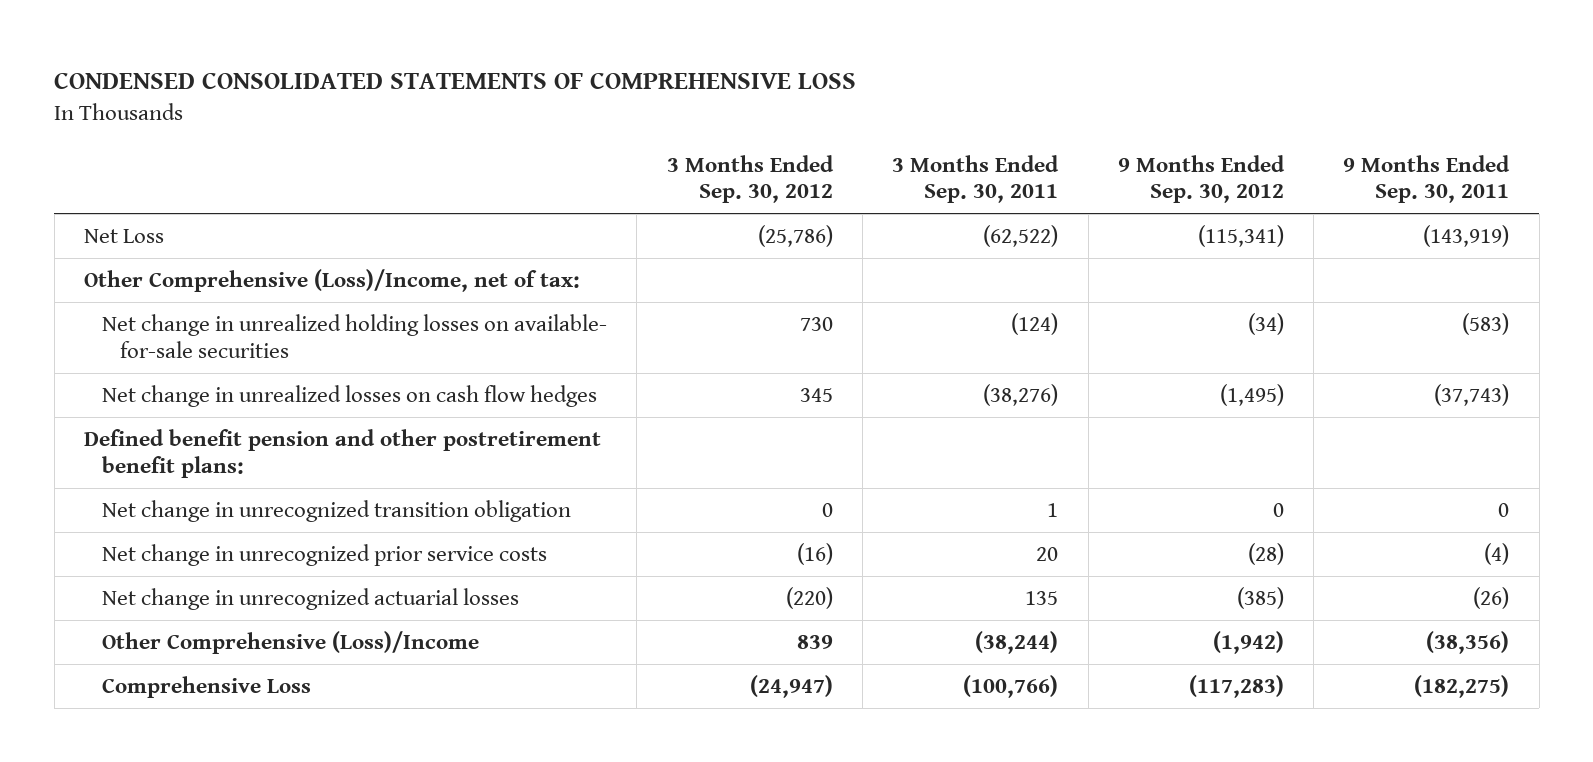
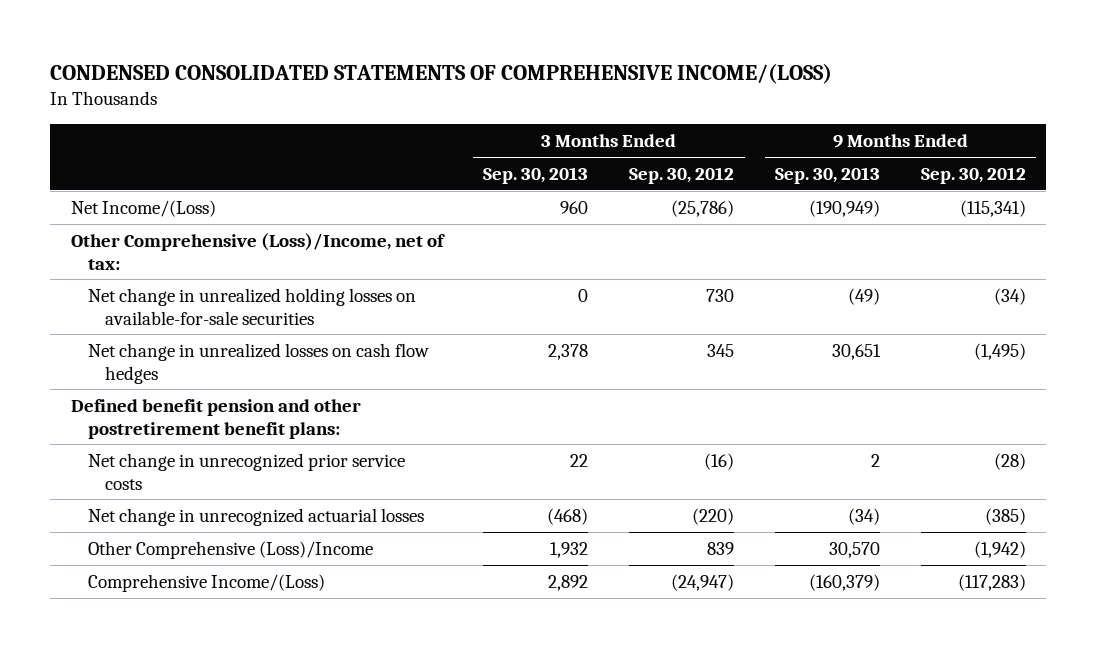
[54,72,857,90] CONDENSED CONSOLIDATED STATEMENTS OF COMPREHENSIVE LOSS -> [50,62,833,84] CONDENSED CONSOLIDATED STATEMENTS OF COMPREHENSIVE INCOME/(LOSS)
[892,154,1060,204] 3 Months Ended Sep. 30, 2011 -> none
[1343,154,1511,204] 9 Months Ended Sep. 30, 2011 -> none
none -> [483,166,589,184] Sep. 30, 2013
none -> [775,166,881,184] Sep. 30, 2013
[83,229,164,244] Net Loss -> [70,199,216,217] Net Income/(Loss)
[102,314,608,358] Net change in unrealized holding losses on available- for-sale securities -> [88,287,417,325] Net change in unrealized holding losses on available-for-sale securities
[102,500,572,523] Net change in unrecognized transition obligation -> none
[102,676,312,699] Comprehensive Loss -> [88,573,326,592] Comprehensive Income/(Loss)

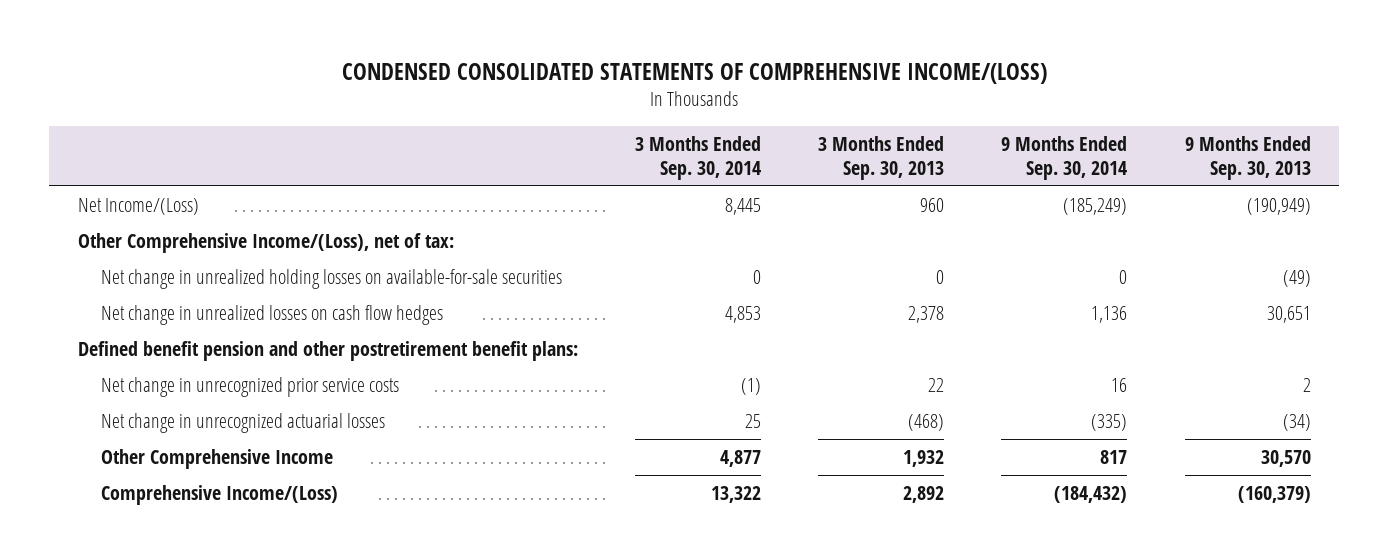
[629,166,735,184] Sep. 30, 2012 -> none
[920,166,1026,184] Sep. 30, 2012 -> none
none -> [634,136,761,180] 3 Months Ended Sep. 30, 2014
none -> [1001,136,1128,180] 9 Months Ended Sep. 30, 2014
[70,232,445,270] Other Comprehensive (Loss)/Income, net of tax: -> [77,233,454,254] Other Comprehensive Income/(Loss), net of tax:
[88,540,374,559] Other Comprehensive (Loss)/Income -> [101,449,334,470] Other Comprehensive Income

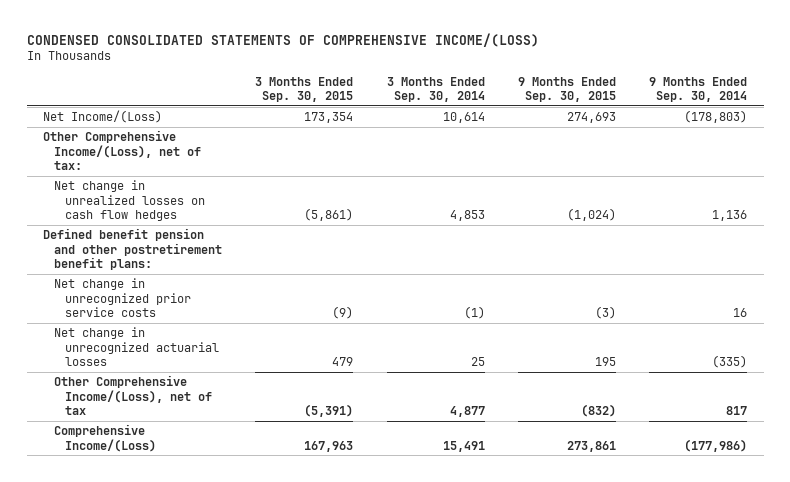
[818,136,945,180] 3 Months Ended Sep. 30, 2013 -> none
[1184,136,1311,180] 9 Months Ended Sep. 30, 2013 -> none
none -> [255,76,354,103] 3 Months Ended Sep. 30, 2015
none -> [517,76,616,103] 9 Months Ended Sep. 30, 2015
[724,198,761,216] 8,445 -> [442,111,485,123] 10,614
[1063,198,1128,216] (185,249) -> [683,109,747,123] (178,803)
[101,269,563,290] Net change in unrealized holding losses on available-for-sale securities -> none
[101,449,334,470] Other Comprehensive Income -> [54,374,213,416] Other Comprehensive Income/(Loss), net of tax
[710,486,761,504] 13,322 -> [442,440,485,452] 15,491
[1054,486,1128,504] (184,432) -> [683,438,747,452] (177,986)

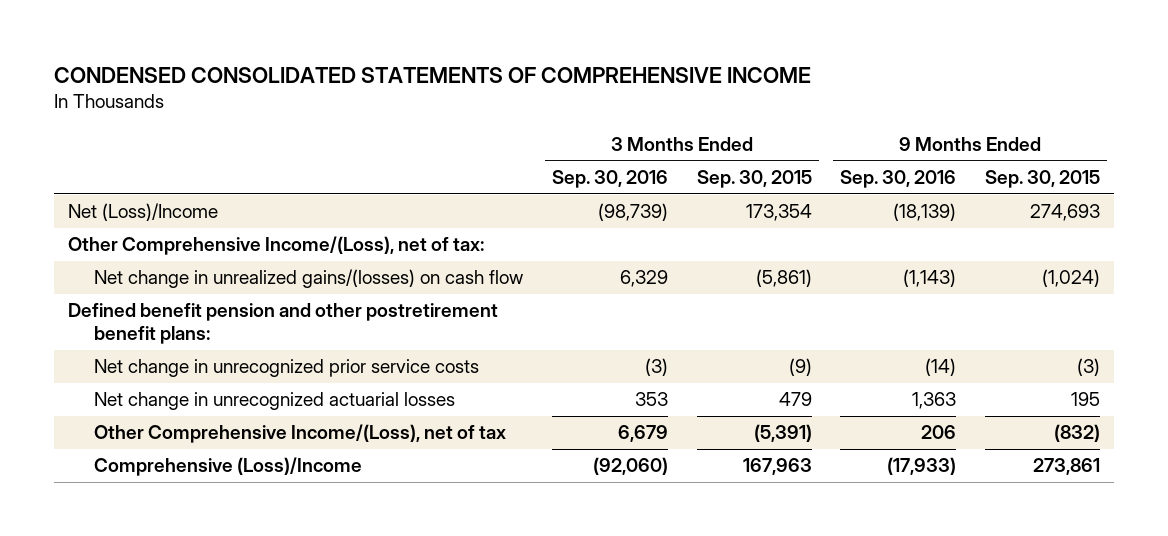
[26,32,539,47] CONDENSED CONSOLIDATED STATEMENTS OF COMPREHENSIVE INCOME/(LOSS) -> [53,66,811,83] CONDENSED CONSOLIDATED STATEMENTS OF COMPREHENSIVE INCOME
[386,76,485,103] 3 Months Ended Sep. 30, 2014 -> none
[648,76,747,103] 9 Months Ended Sep. 30, 2014 -> none
none -> [551,169,668,188] Sep. 30, 2016
none -> [840,169,957,188] Sep. 30, 2016
[43,109,163,123] Net Income/(Loss) -> [68,203,219,222] Net (Loss)/Income
[54,179,206,222] Net change in unrealized losses on cash flow hedges -> [94,269,524,289] Net change in unrealized gains/(losses) on cash flow
[54,423,157,452] Comprehensive Income/(Loss) -> [94,457,363,477] Comprehensive (Loss)/Income

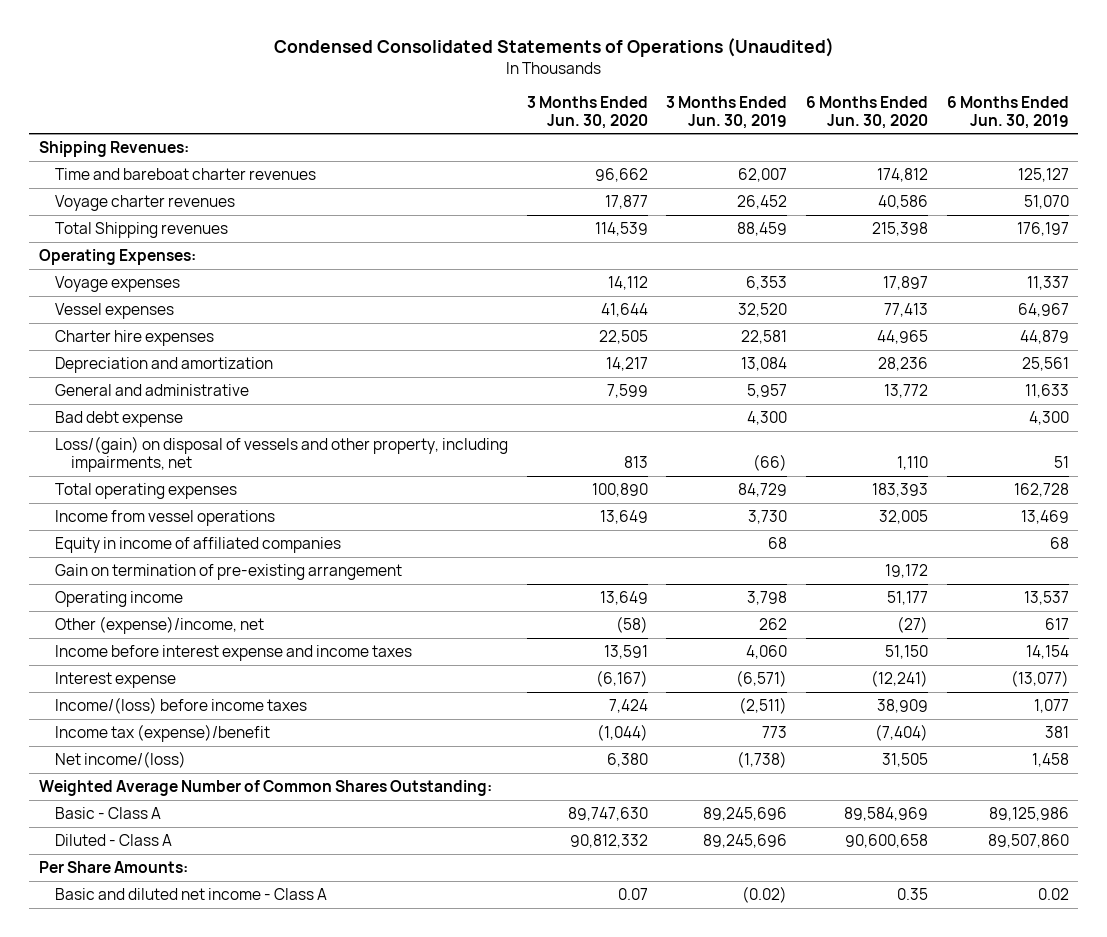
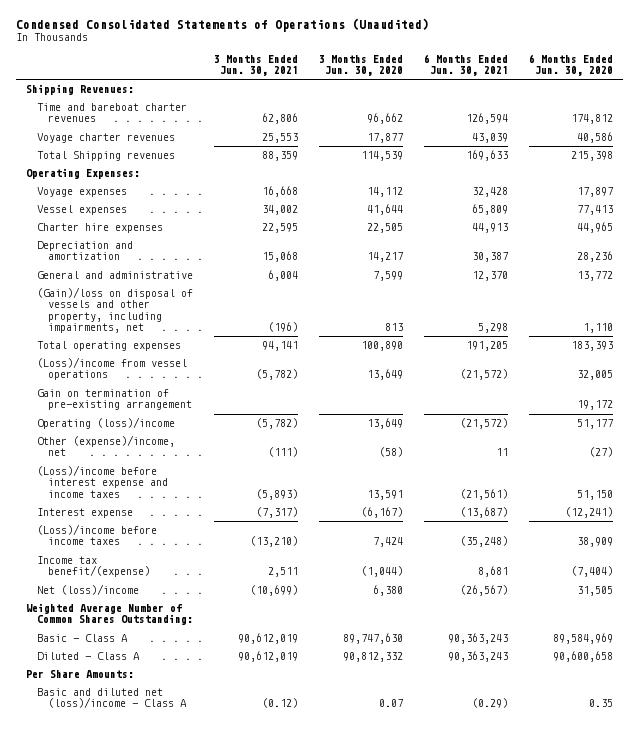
[666,95,788,129] 3 Months Ended Jun. 30, 2019 -> none
[946,95,1069,129] 6 Months Ended Jun. 30, 2019 -> none
none -> [213,55,298,77] 3 Months Ended Jun. 30, 2021
none -> [423,54,508,77] 6 Months Ended Jun. 30, 2021
[54,410,183,427] Bad debt expense -> none
[54,435,508,472] Loss/(gain) on disposal of vessels and other property, including impairments, net -> [36,287,193,334] (Gain)/loss on disposal of vessels and other property, including impairments, net
[54,536,341,553] Equity in income of affiliated companies -> none
[54,509,275,526] Income from vessel operations -> [36,357,187,381] (Loss)/income from vessel operations
[54,590,183,607] Operating income -> [36,417,175,430] Operating (loss)/income
[54,644,412,661] Income before interest expense and income taxes -> [36,465,168,498] (Loss)/income before interest expense and income taxes
[54,696,307,714] Income/(loss) before income taxes -> [36,524,157,546] (Loss)/income before income taxes
[54,723,270,742] Income tax (expense)/benefit -> [36,556,150,578] Income tax benefit/(expense)
[54,750,186,768] Net income/(loss) -> [36,584,139,596] Net (loss)/income
[54,887,327,900] Basic and diluted net income - Class A -> [36,688,187,709] Basic and diluted net (loss)/income - Class A

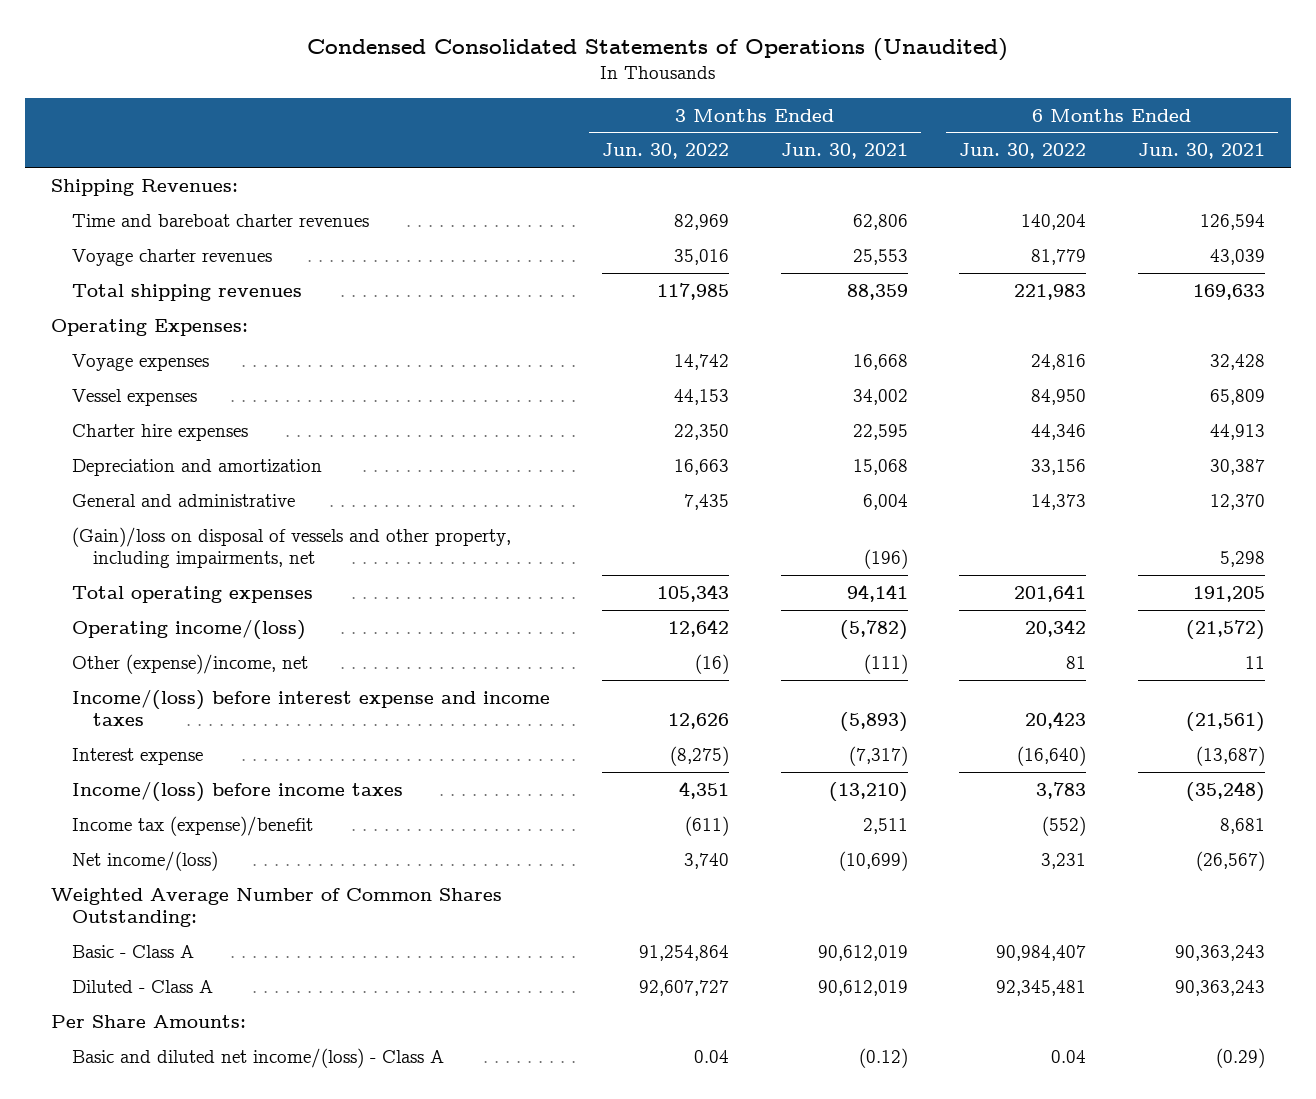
[318,55,403,77] 3 Months Ended Jun. 30, 2020 -> none
[528,54,613,77] 6 Months Ended Jun. 30, 2020 -> none
none -> [601,143,729,160] Jun. 30, 2022
none -> [959,143,1087,160] Jun. 30, 2022
[36,151,175,162] Total Shipping revenues -> [72,283,303,301] Total shipping revenues
[36,357,187,381] (Loss)/income from vessel operations -> none
[36,389,192,411] Gain on termination of pre-existing arrangement -> none
[36,417,175,430] Operating (loss)/income -> [72,618,307,640] Operating income/(loss)
[36,465,168,498] (Loss)/income before interest expense and income taxes -> [72,688,551,726] Income/(loss) before interest expense and income taxes
[36,524,157,546] (Loss)/income before income taxes -> [72,780,404,802] Income/(loss) before income taxes
[36,556,150,578] Income tax benefit/(expense) -> [72,815,314,836] Income tax (expense)/benefit
[36,584,139,596] Net (loss)/income -> [72,850,219,871] Net income/(loss)
[36,688,187,709] Basic and diluted net (loss)/income - Class A -> [72,1047,445,1068] Basic and diluted net income/(loss) - Class A

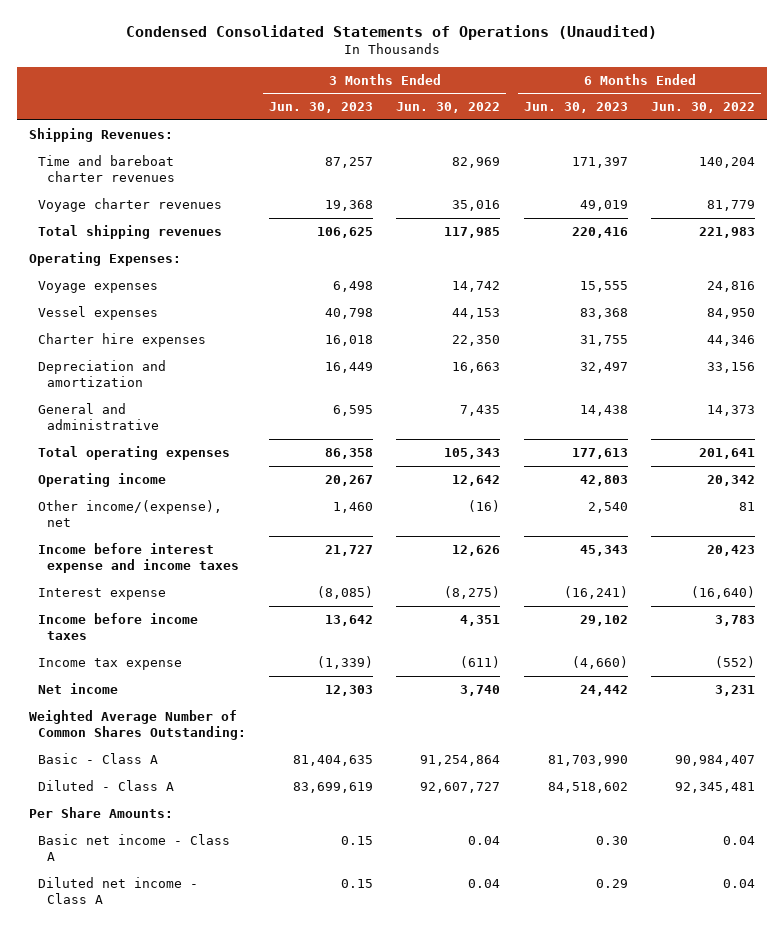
[780,143,908,160] Jun. 30, 2021 -> none
[1138,143,1266,160] Jun. 30, 2021 -> none
none -> [269,102,374,114] Jun. 30, 2023
none -> [523,102,628,114] Jun. 30, 2023
[72,526,512,568] (Gain)/loss on disposal of vessels and other property, including impairments, net -> none
[72,618,307,640] Operating income/(loss) -> [37,472,166,487] Operating income
[72,653,309,674] Other (expense)/income, net -> [37,499,222,528] Other income/(expense), net
[72,688,551,726] Income/(loss) before interest expense and income taxes -> [37,542,239,574] Income before interest expense and income taxes
[72,780,404,802] Income/(loss) before income taxes -> [37,612,198,641] Income before income taxes
[72,815,314,836] Income tax (expense)/benefit -> [37,657,182,670] Income tax expense
[72,850,219,871] Net income/(loss) -> [37,682,118,694] Net income
[72,1047,445,1068] Basic and diluted net income/(loss) - Class A -> [37,833,230,862] Basic net income - Class A
none -> [37,876,198,905] Diluted net income - Class A

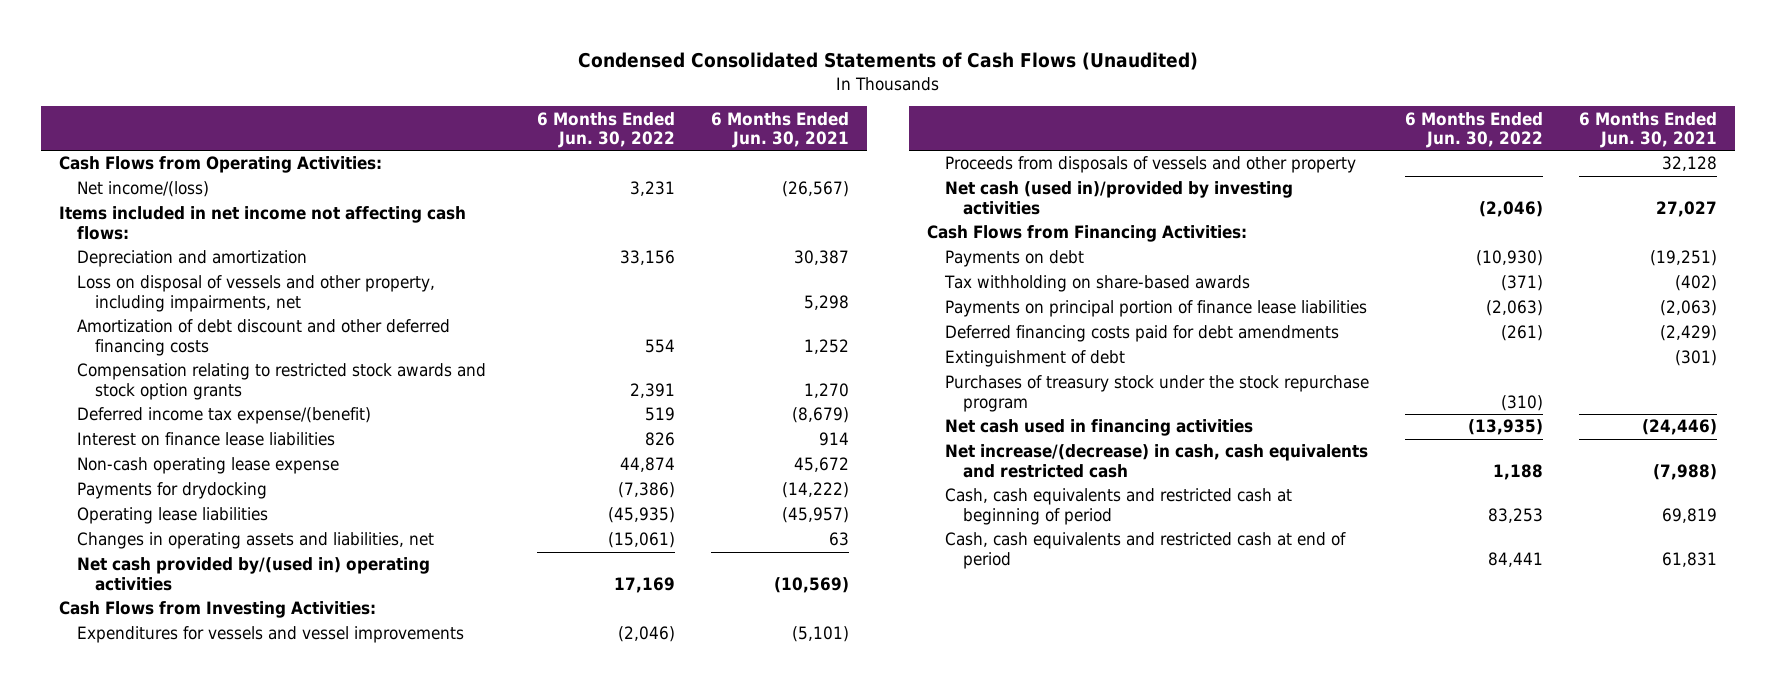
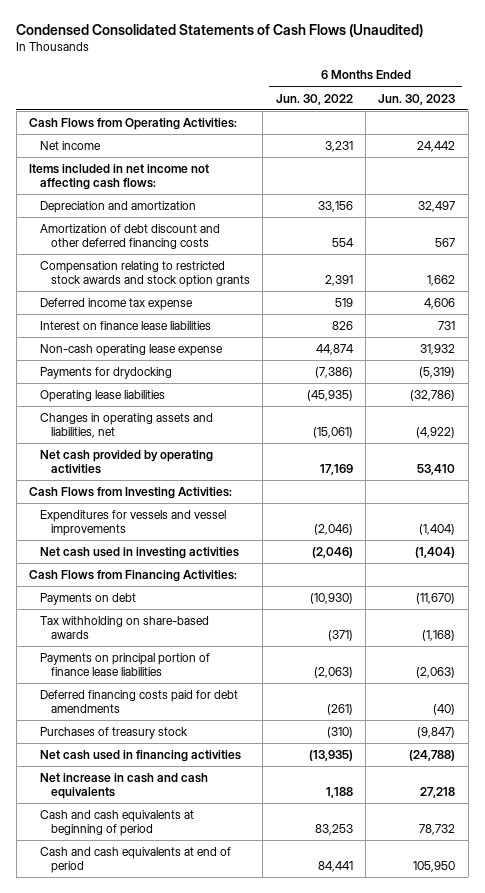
[711,111,850,149] 6 Months Ended Jun. 30, 2021 -> none
none -> [378,93,456,105] Jun. 30, 2023
[77,181,210,198] Net income/(loss) -> [40,141,102,151] Net income
[77,275,436,312] Loss on disposal of vessels and other property, including impairments, net -> none
[77,407,372,425] Deferred income tax expense/(benefit) -> [40,298,194,311] Deferred income tax expense
[77,557,431,591] Net cash provided by/(used in) operating activities -> [40,450,214,475] Net cash provided by operating activities
[944,156,1356,174] Proceeds from disposals of vessels and other property -> none
[944,181,1293,215] Net cash (used in)/provided by investing activities -> [40,547,240,560] Net cash used in investing activities
[944,350,1125,368] Extinguishment of debt -> none
[944,375,1369,412] Purchases of treasury stock under the stock repurchase program -> [40,727,189,740] Purchases of treasury stock
[944,444,1368,478] Net increase/(decrease) in cash, cash equivalents and restricted cash -> [40,773,209,800] Net increase in cash and cash equivalents
[944,488,1292,525] Cash, cash equivalents and restricted cash at beginning of period -> [40,810,195,837] Cash and cash equivalents at beginning of period
[944,532,1346,569] Cash, cash equivalents and restricted cash at end of period -> [40,847,232,874] Cash and cash equivalents at end of period

